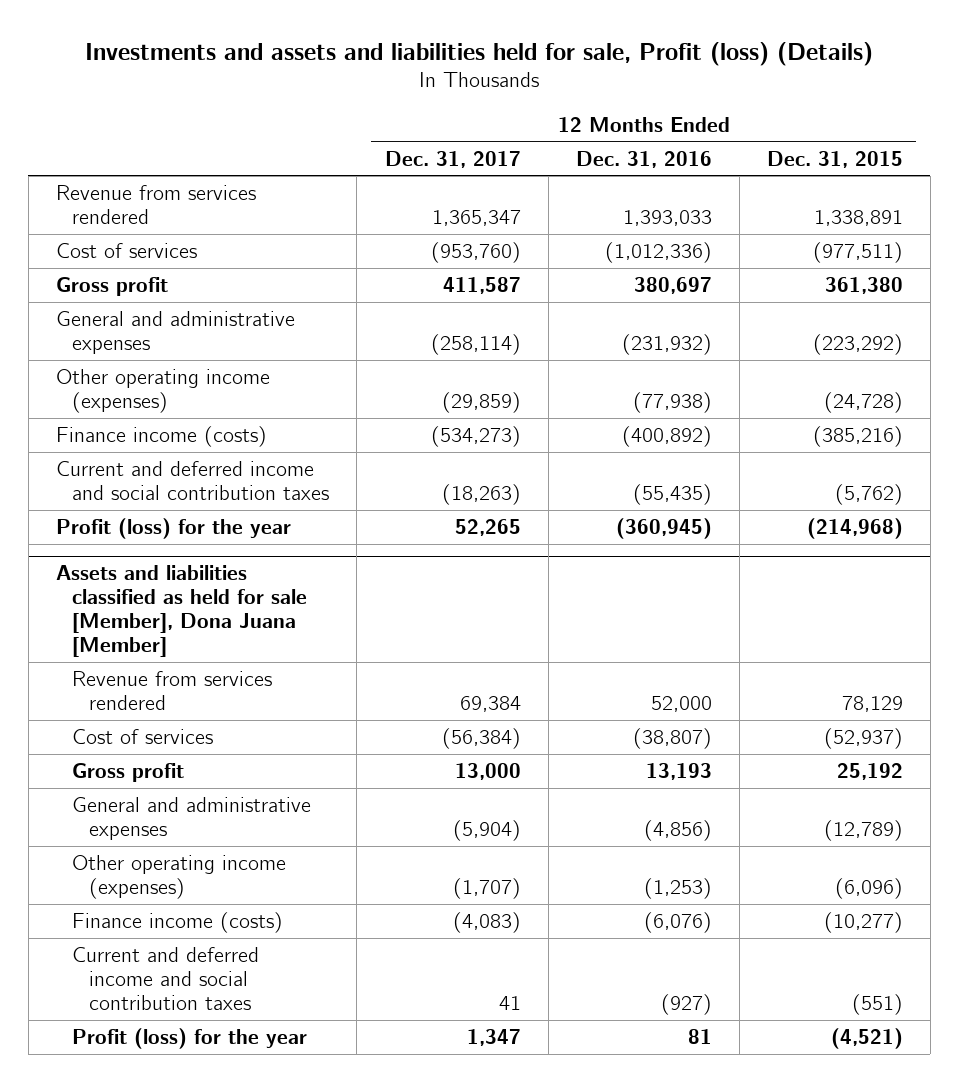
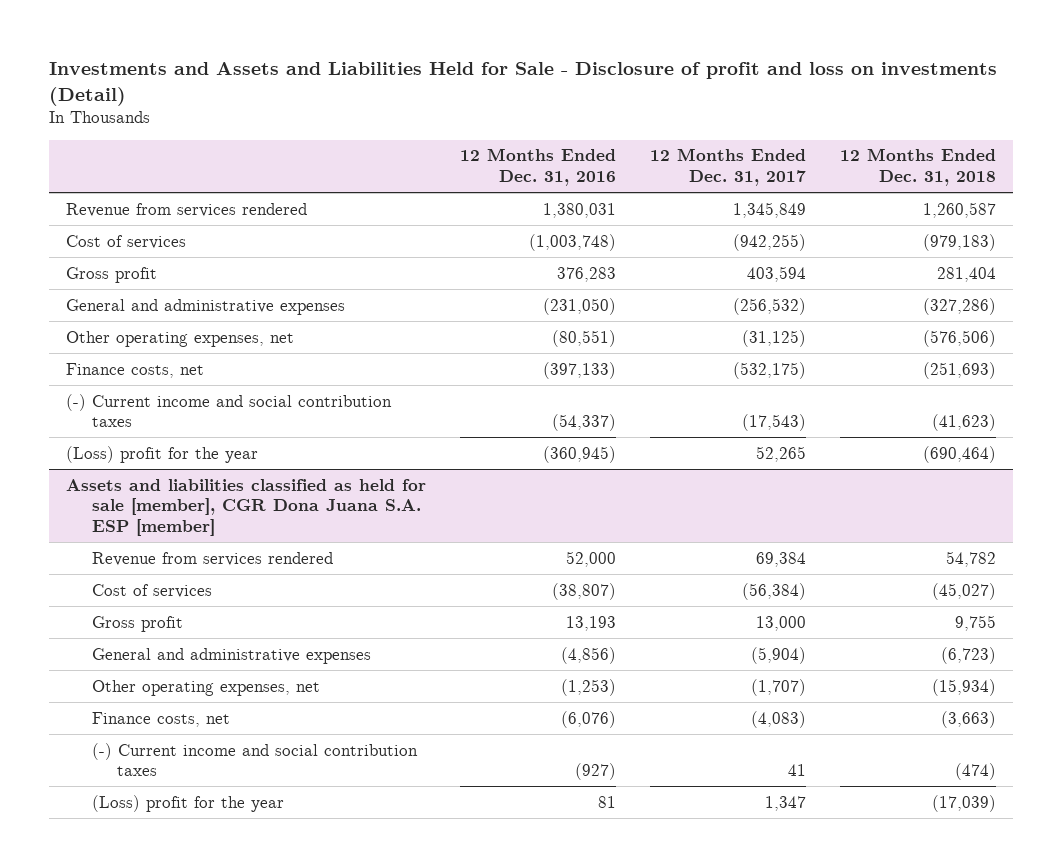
[85,41,874,66] Investments and assets and liabilities held for sale, Profit (loss) (Details) -> [49,62,998,106] Investments and Assets and Liabilities Held for Sale - Disclosure of profit and loss on investments (Detail)
[766,150,903,168] Dec. 31, 2015 -> none
none -> [839,148,996,187] 12 Months Ended Dec. 31, 2018
[431,209,521,226] 1,365,347 -> [732,201,806,218] 1,345,849
[622,209,712,226] 1,393,033 -> [543,202,617,218] 1,380,031
[430,241,521,263] (953,760) -> [732,233,806,251] (942,255)
[604,241,712,263] (1,012,336) -> [529,233,617,251] (1,003,748)
[442,276,521,294] 411,587 -> [746,265,806,282] 403,594
[633,276,712,294] 380,697 -> [557,266,617,282] 376,283
[430,333,521,355] (258,114) -> [732,297,806,315] (256,532)
[621,333,712,355] (231,932) -> [543,297,617,315] (231,050)
[55,368,270,413] Other operating income (expenses) -> [66,330,295,347] Other operating expenses, net
[441,391,521,413] (29,859) -> [741,329,806,347] (31,125)
[632,391,712,413] (77,938) -> [552,329,617,347] (80,551)
[55,425,267,447] Finance income (costs) -> [66,362,205,378] Finance costs, net
[430,425,521,447] (534,273) -> [732,361,806,379] (532,175)
[621,425,712,447] (400,892) -> [543,361,617,379] (397,133)
[55,460,330,500] Current and deferred income and social contribution taxes -> [66,393,393,428] (-) Current income and social contribution taxes
[441,483,521,505] (18,263) -> [741,414,806,432] (17,543)
[632,483,712,505] (55,435) -> [552,414,617,432] (54,337)
[55,517,291,539] Profit (loss) for the year -> [66,445,259,463] (Loss) profit for the year
[55,564,308,657] Assets and liabilities classified as held for sale [Member], Dona Juana [Member] -> [66,478,427,537] Assets and liabilities classified as held for sale [member], CGR Dona Juana S.A. ESP [member]
[72,854,287,899] Other operating income (expenses) -> [91,679,320,696] Other operating expenses, net
[72,911,284,933] Finance income (costs) -> [91,711,230,727] Finance costs, net
[72,946,260,1010] Current and deferred income and social contribution taxes -> [91,742,418,777] (-) Current income and social contribution taxes
[72,1027,308,1049] Profit (loss) for the year -> [91,794,284,812] (Loss) profit for the year

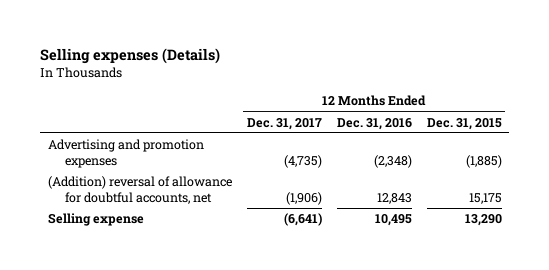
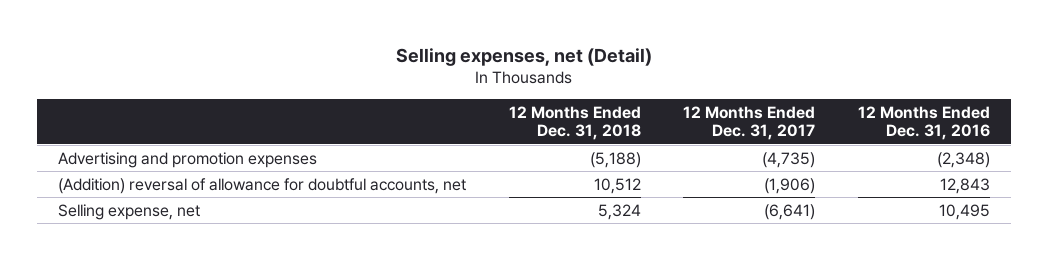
[40,47,221,64] Selling expenses (Details) -> [395,47,652,66] Selling expenses, net (Detail)
[426,117,502,130] Dec. 31, 2015 -> none
none -> [508,105,641,141] 12 Months Ended Dec. 31, 2018
[47,213,144,227] Selling expense -> [58,203,201,220] Selling expense, net

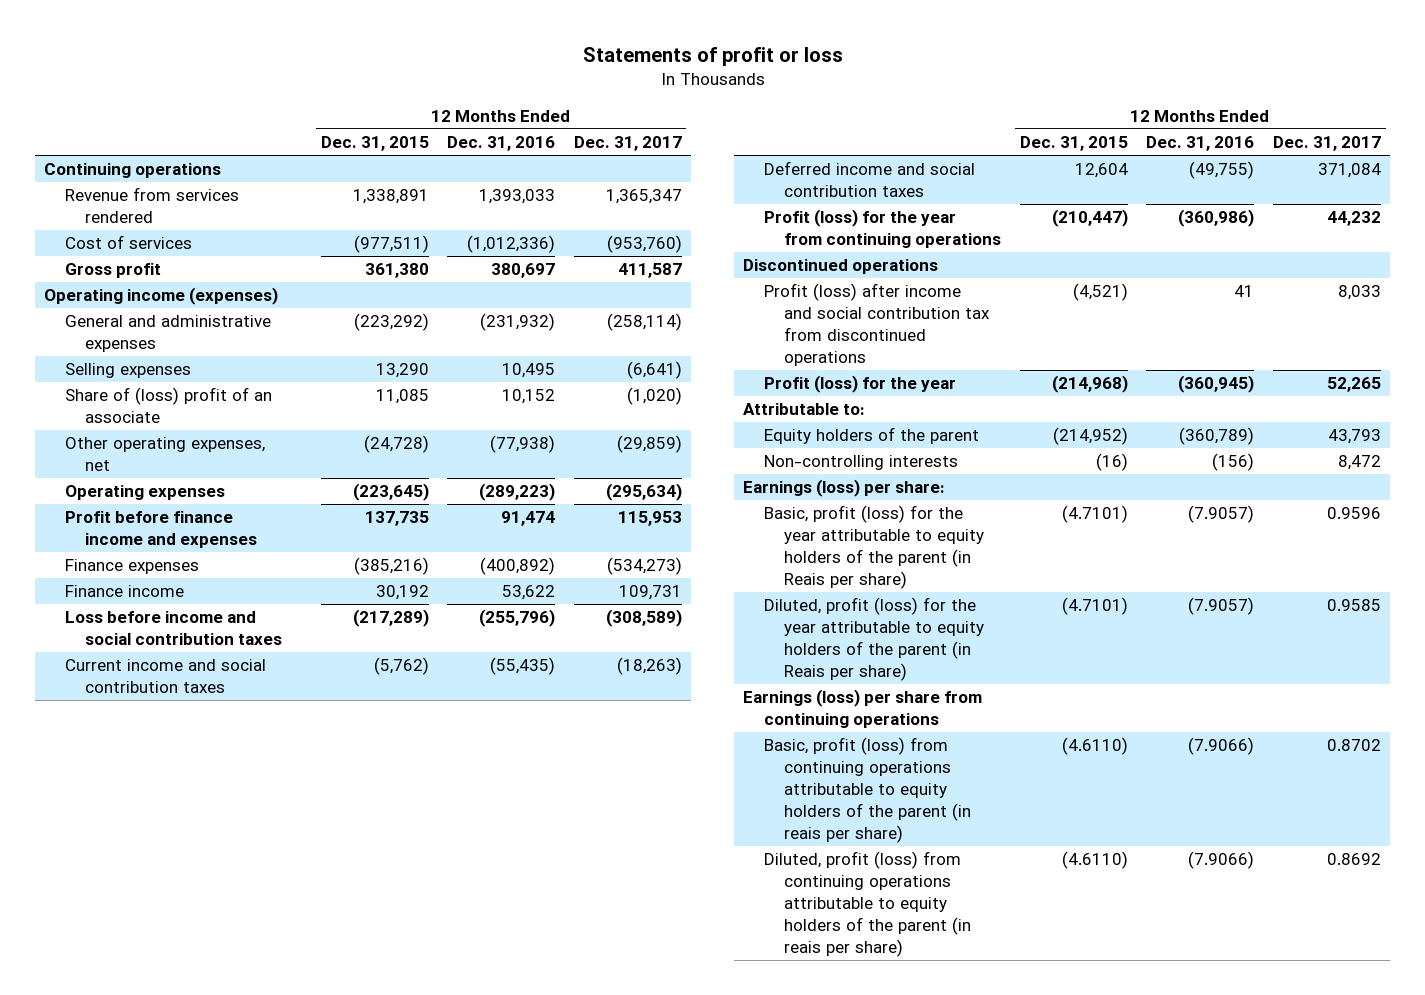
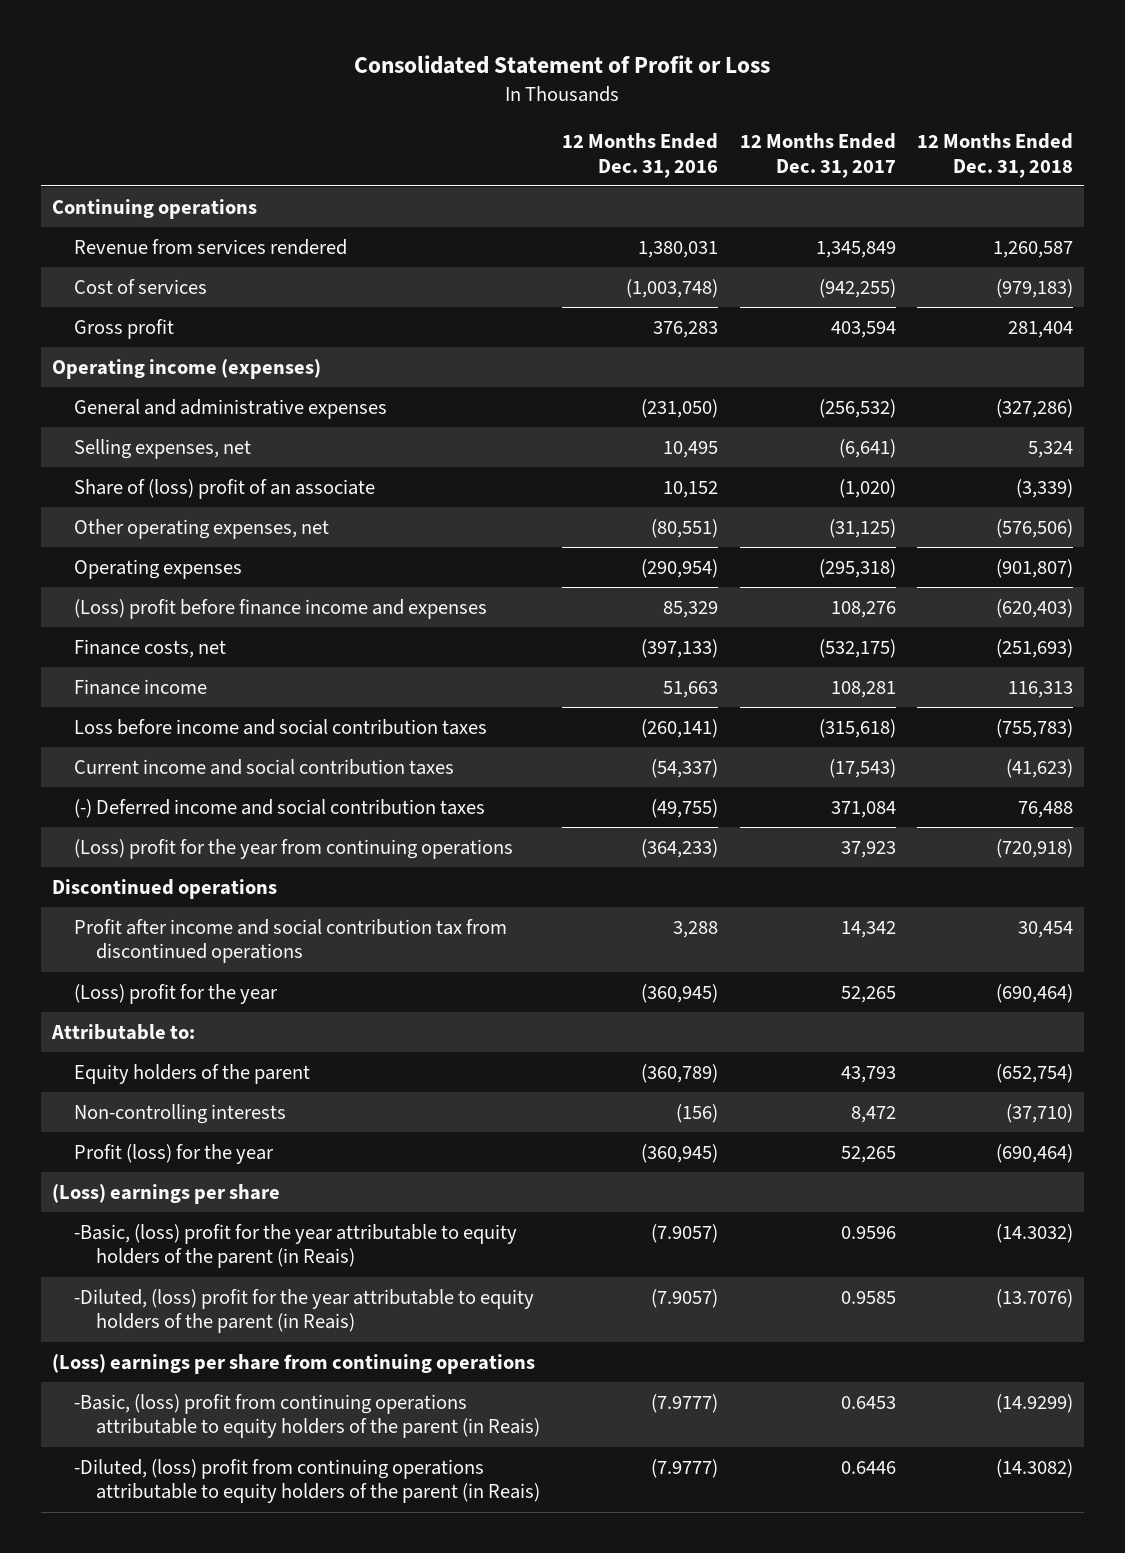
[582,46,843,66] Statements of profit or loss -> [354,54,771,74] Consolidated Statement of Profit or Loss
[320,135,429,151] Dec. 31, 2015 -> none
none -> [917,133,1074,178] 12 Months Ended Dec. 31, 2018
[479,189,556,205] 1,393,033 -> [637,240,718,258] 1,380,031
[605,189,682,205] 1,365,347 -> [815,240,896,258] 1,345,849
[467,235,556,254] (1,012,336) -> [625,278,718,298] (1,003,748)
[606,235,682,254] (953,760) -> [818,278,896,298] (942,255)
[491,263,556,279] 380,697 -> [652,320,718,338] 376,283
[617,263,682,279] 411,587 -> [830,320,896,338] 403,594
[480,313,556,332] (231,932) -> [640,398,718,418] (231,050)
[606,313,682,332] (258,114) -> [818,398,896,418] (256,532)
[64,363,191,379] Selling expenses -> [73,438,251,459] Selling expenses, net
[490,435,556,454] (77,938) -> [650,518,718,538] (80,551)
[616,435,682,454] (29,859) -> [828,518,896,538] (31,125)
[479,483,556,502] (289,223) -> [640,558,718,578] (290,954)
[605,483,682,502] (295,634) -> [818,558,896,578] (295,318)
[64,511,257,549] Profit before finance income and expenses -> [73,598,487,619] (Loss) profit before finance income and expenses
[501,511,556,527] 91,474 -> [662,600,718,618] 85,329
[617,511,682,527] 115,953 -> [830,600,896,618] 108,276
[64,559,199,575] Finance expenses -> [73,638,226,658] Finance costs, net
[480,557,556,576] (400,892) -> [640,638,718,658] (397,133)
[606,557,682,576] (534,273) -> [818,638,896,658] (532,175)
[502,585,556,601] 53,622 -> [662,680,718,698] 51,663
[618,585,682,601] 109,731 -> [830,680,896,698] 108,281
[479,609,556,628] (255,796) -> [640,718,718,738] (260,141)
[605,609,682,628] (308,589) -> [818,718,896,738] (315,618)
[490,657,556,676] (55,435) -> [650,758,718,778] (54,337)
[616,657,682,676] (18,263) -> [828,758,896,778] (17,543)
[763,161,975,198] Deferred income and social contribution taxes -> [73,798,485,818] (-) Deferred income and social contribution taxes
[763,209,1002,249] Profit (loss) for the year from continuing operations -> [73,838,513,859] (Loss) profit for the year from continuing operations
[1178,209,1255,228] (360,986) -> [640,838,718,858] (364,233)
[1326,211,1381,227] 44,232 -> [840,840,896,858] 37,923
[763,283,991,366] Profit (loss) after income and social contribution tax from discontinued operations -> [73,918,507,964] Profit after income and social contribution tax from discontinued operations
[1234,285,1255,298] 41 -> [672,920,718,938] 3,288
[1337,285,1381,301] 8,033 -> [840,920,896,938] 14,342
none -> [73,983,278,1004] (Loss) profit for the year
[763,375,956,394] Profit (loss) for the year -> [73,1143,274,1164] Profit (loss) for the year
[743,479,946,498] Earnings (loss) per share: -> [51,1183,280,1204] (Loss) earnings per share
[763,505,985,589] Basic, profit (loss) for the year attributable to equity holders of the parent (in Reais per share) -> [73,1223,517,1269] -Basic, (loss) profit for the year attributable to equity holders of the parent (in Reais)
[763,597,985,681] Diluted, profit (loss) for the year attributable to equity holders of the parent (in Reais per share) -> [73,1288,534,1334] -Diluted, (loss) profit for the year attributable to equity holders of the parent (in Reais)
[743,689,983,729] Earnings (loss) per share from continuing operations -> [51,1353,535,1374] (Loss) earnings per share from continuing operations
[763,737,972,843] Basic, profit (loss) from continuing operations attributable to equity holders of the parent (in reais per share) -> [73,1393,541,1439] -Basic, (loss) profit from continuing operations attributable to equity holders of the parent (in Reais)
[1188,737,1255,756] (7.9066) -> [650,1393,718,1413] (7.9777)
[1326,739,1381,752] 0.8702 -> [840,1395,896,1409] 0.6453
[763,851,972,957] Diluted, profit (loss) from continuing operations attributable to equity holders of the parent (in reais per share) -> [73,1458,541,1504] -Diluted, (loss) profit from continuing operations attributable to equity holders of the parent (in Reais)
[1188,851,1255,870] (7.9066) -> [650,1458,718,1478] (7.9777)
[1326,853,1381,866] 0.8692 -> [840,1460,896,1474] 0.6446

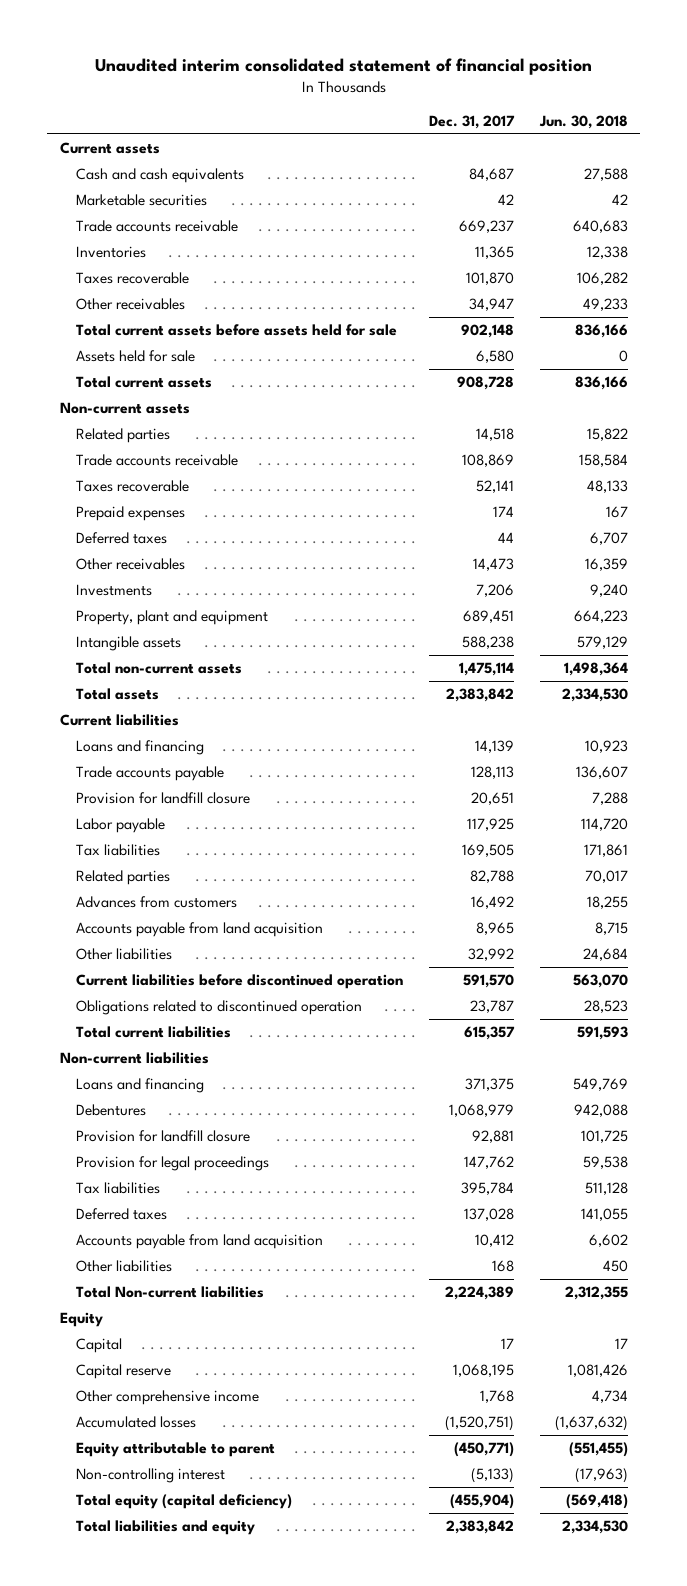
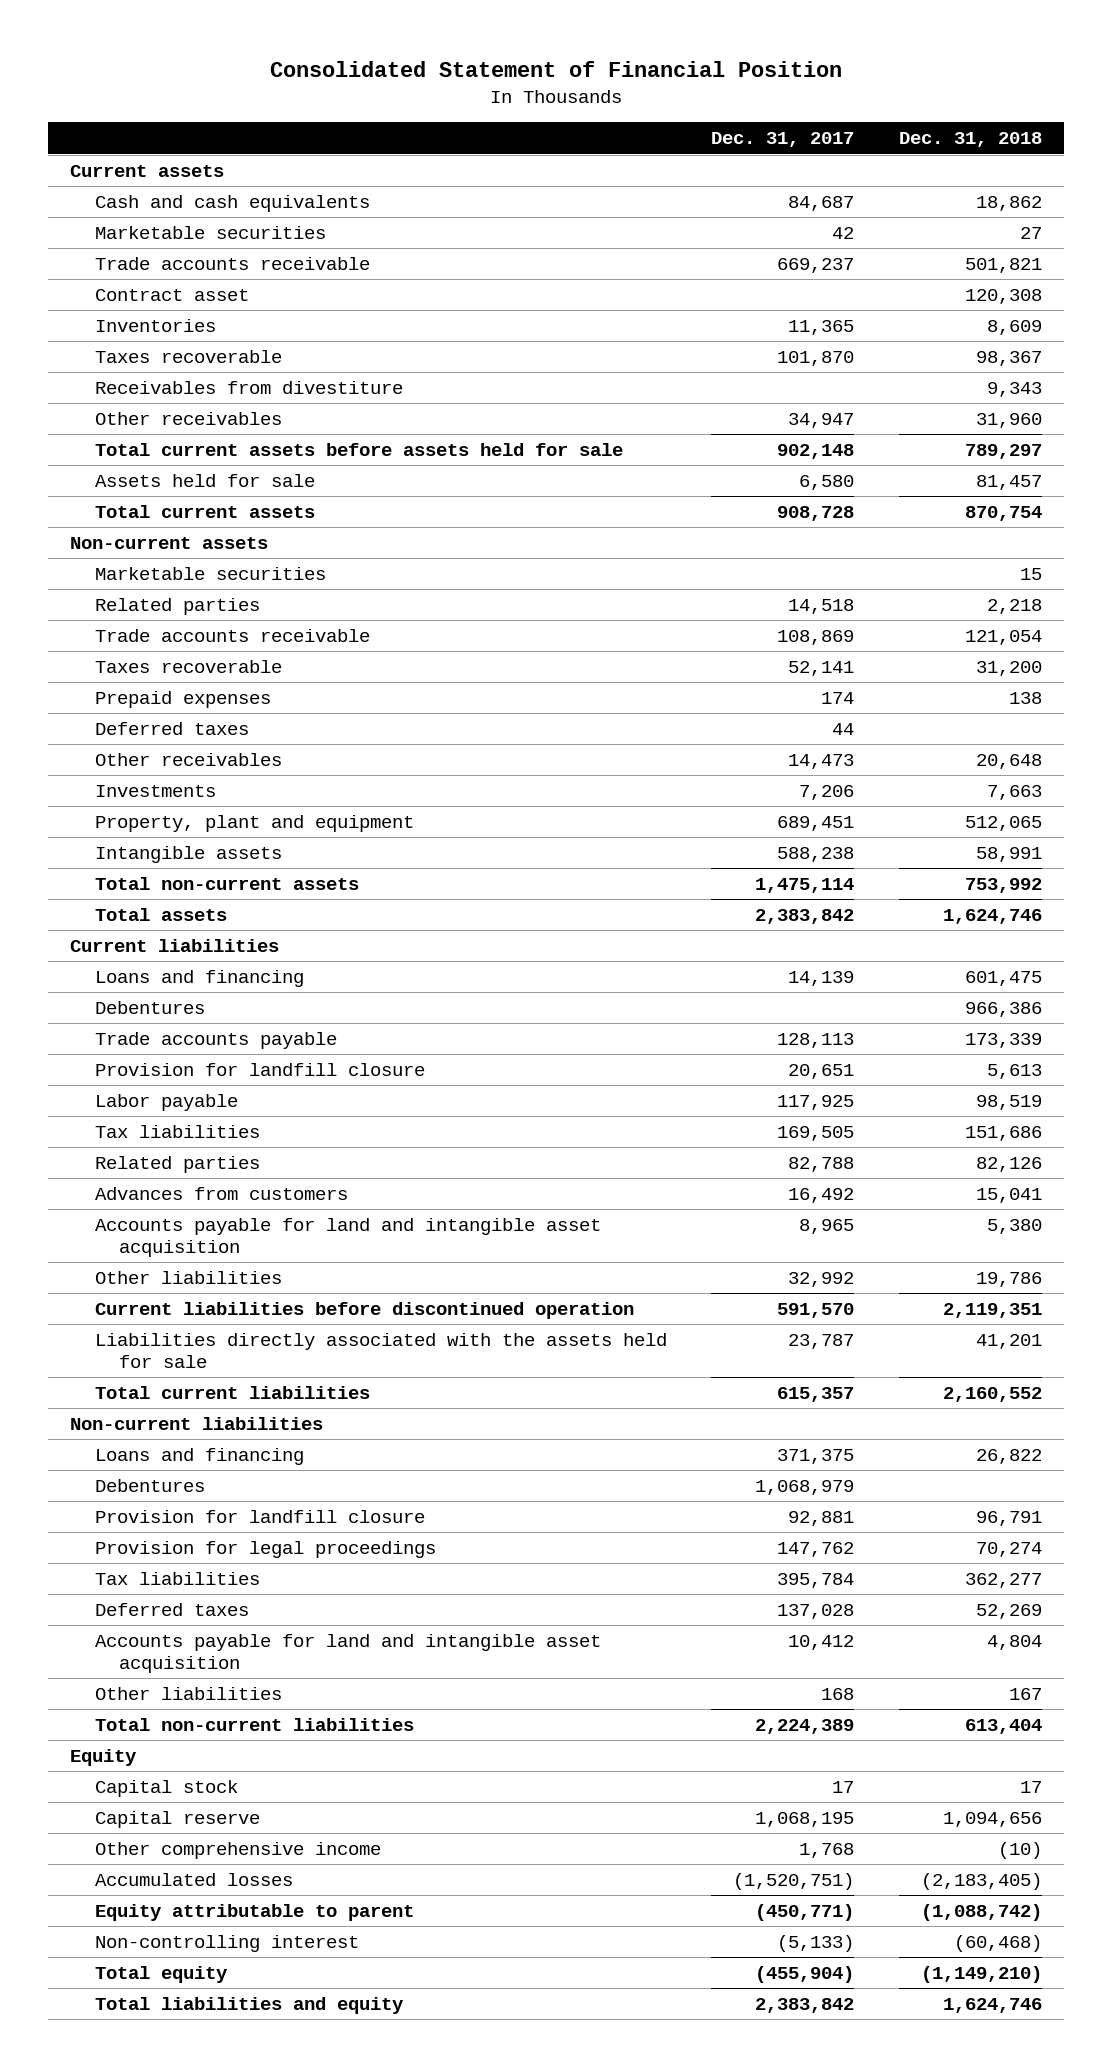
[94,58,592,76] Unaudited interim consolidated statement of financial position -> [269,61,842,78] Consolidated Statement of Financial Position
[538,115,628,130] Jun. 30, 2018 -> none
none -> [898,132,1042,148] Dec. 31, 2018
none -> [94,289,249,302] Contract asset
none -> [94,381,403,395] Receivables from divestiture
none -> [94,567,326,581] Marketable securities
none -> [94,1001,205,1015] Debentures
[75,921,323,937] Accounts payable from land acquisition -> [94,1218,601,1257] Accounts payable for land and intangible asset acquisition
[75,999,362,1015] Obligations related to discontinued operation -> [94,1333,667,1368] Liabilities directly associated with the assets held for sale
[75,1233,323,1249] Accounts payable from land acquisition -> [94,1634,601,1673] Accounts payable for land and intangible asset acquisition
[75,1285,264,1298] Total Non-current liabilities -> [94,1718,414,1732] Total non-current liabilities
[75,1337,122,1353] Capital -> [94,1780,238,1798] Capital stock
[75,1493,292,1509] Total equity (capital deficiency) -> [94,1966,228,1984] Total equity

